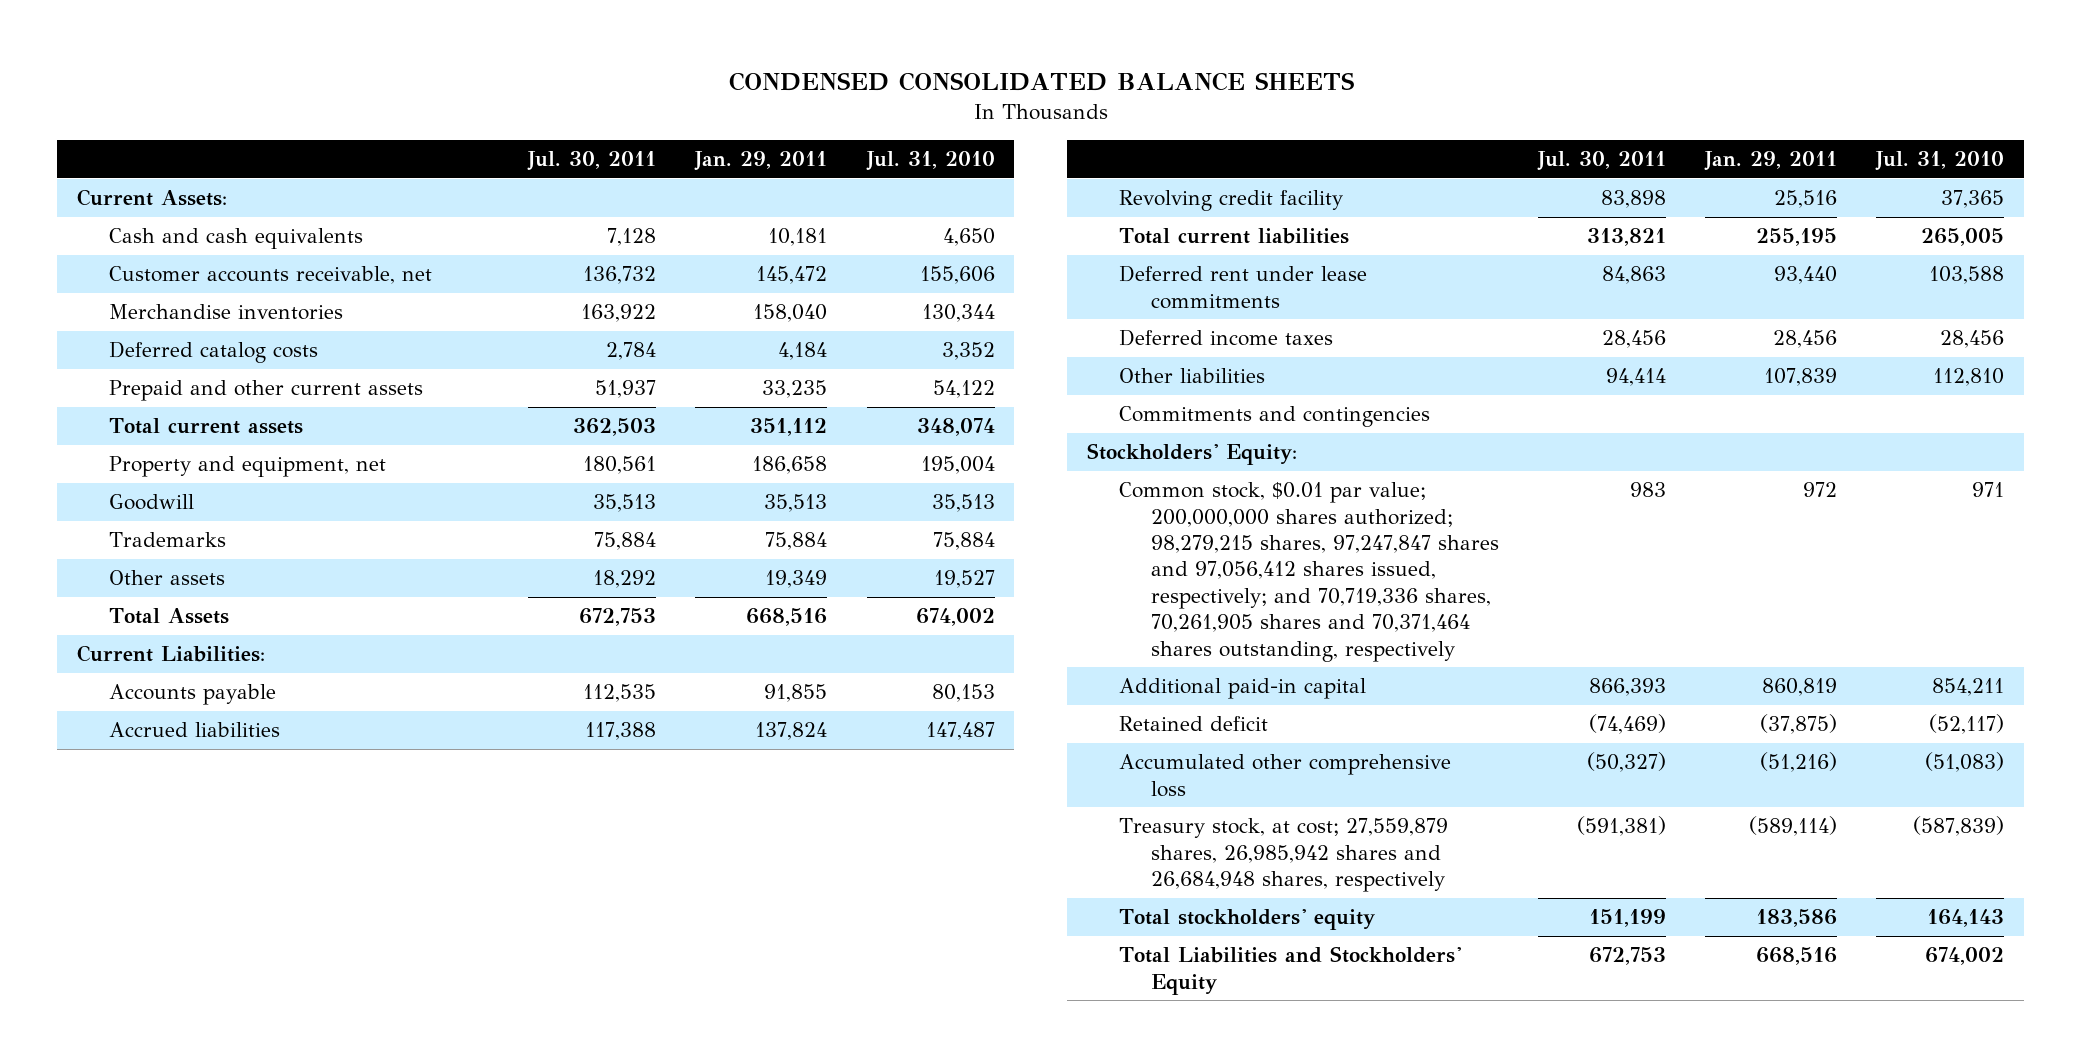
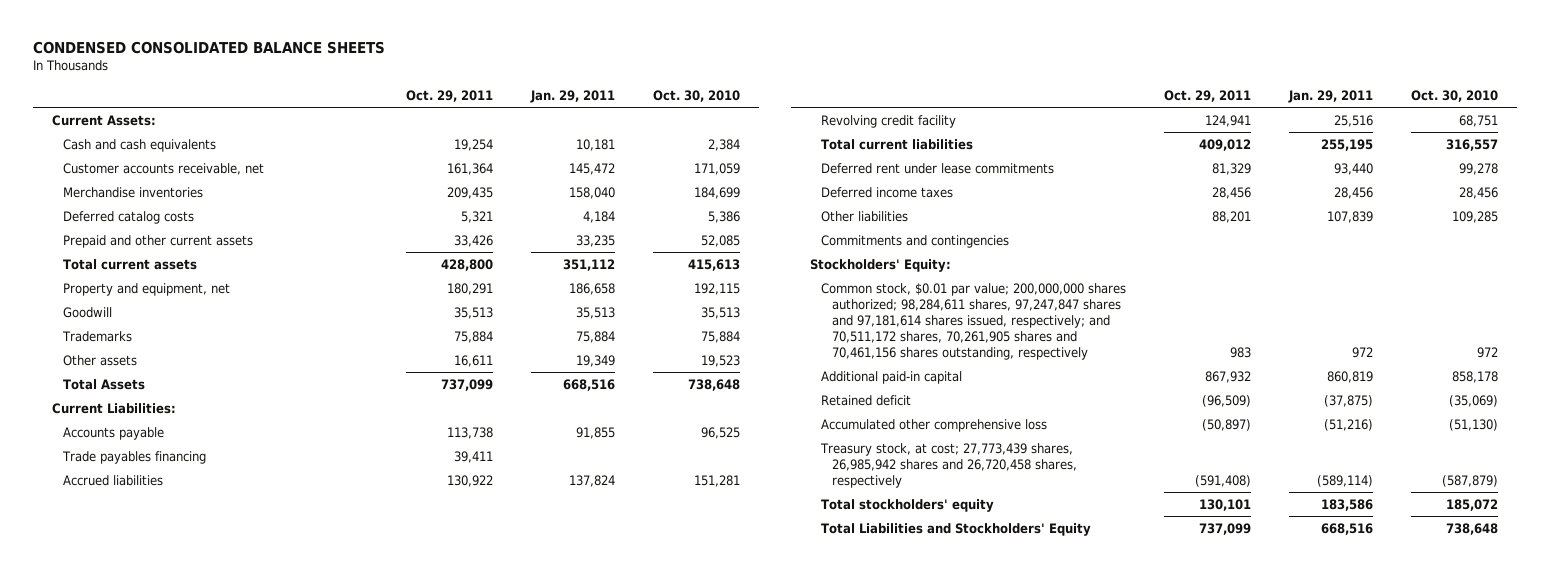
[527,151,657,172] Jul. 30, 2011 -> none
[865,151,995,172] Jul. 31, 2010 -> none
none -> [405,89,493,102] Oct. 29, 2011
none -> [653,89,741,102] Oct. 30, 2010
none -> [61,450,206,464] Trade payables financing
[1118,482,1500,662] Common stock, $0.01 par value; 200,000,000 shares authorized; 98,279,215 shares, 97,247,847 shares and 97,056,412 shares issued, respectively; and 70,719,336 shares, 70,261,905 shares and 70,371,464 shares outstanding, respectively -> [821,282,1127,360] Common stock, $0.01 par value; 200,000,000 shares authorized; 98,284,611 shares, 97,247,847 shares and 97,181,614 shares issued, respectively; and 70,511,172 shares, 70,261,905 shares and 70,461,156 shares outstanding, respectively
[1118,818,1448,893] Treasury stock, at cost; 27,559,879 shares, 26,985,942 shares and 26,684,948 shares, respectively -> [820,442,1077,488] Treasury stock, at cost; 27,773,439 shares, 26,985,942 shares and 26,720,458 shares, respectively

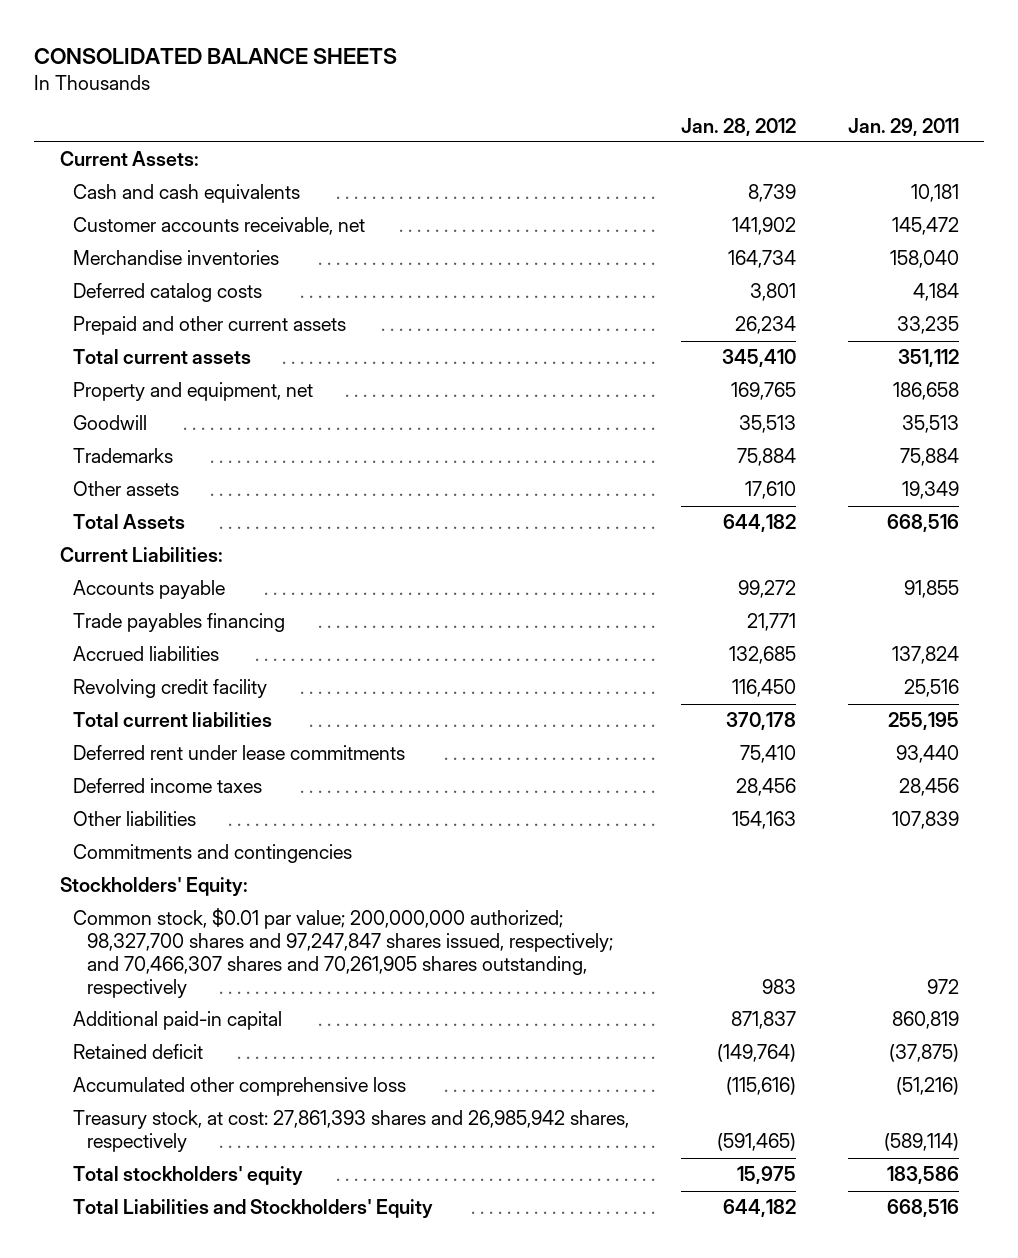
[32,40,385,54] CONDENSED CONSOLIDATED BALANCE SHEETS -> [33,47,397,64] CONSOLIDATED BALANCE SHEETS
[405,89,493,102] Oct. 29, 2011 -> none
[653,89,741,102] Oct. 30, 2010 -> none
none -> [681,117,797,136] Jan. 28, 2012
[821,282,1127,360] Common stock, $0.01 par value; 200,000,000 shares authorized; 98,284,611 shares, 97,247,847 shares and 97,181,614 shares issued, respectively; and 70,511,172 shares, 70,261,905 shares and 70,461,156 shares outstanding, respectively -> [73,908,614,999] Common stock, $0.01 par value; 200,000,000 authorized; 98,327,700 shares and 97,247,847 shares issued, respectively; and 70,466,307 shares and 70,261,905 shares outstanding, respectively
[820,442,1077,488] Treasury stock, at cost; 27,773,439 shares, 26,985,942 shares and 26,720,458 shares, respectively -> [73,1110,630,1153] Treasury stock, at cost: 27,861,393 shares and 26,985,942 shares, respectively

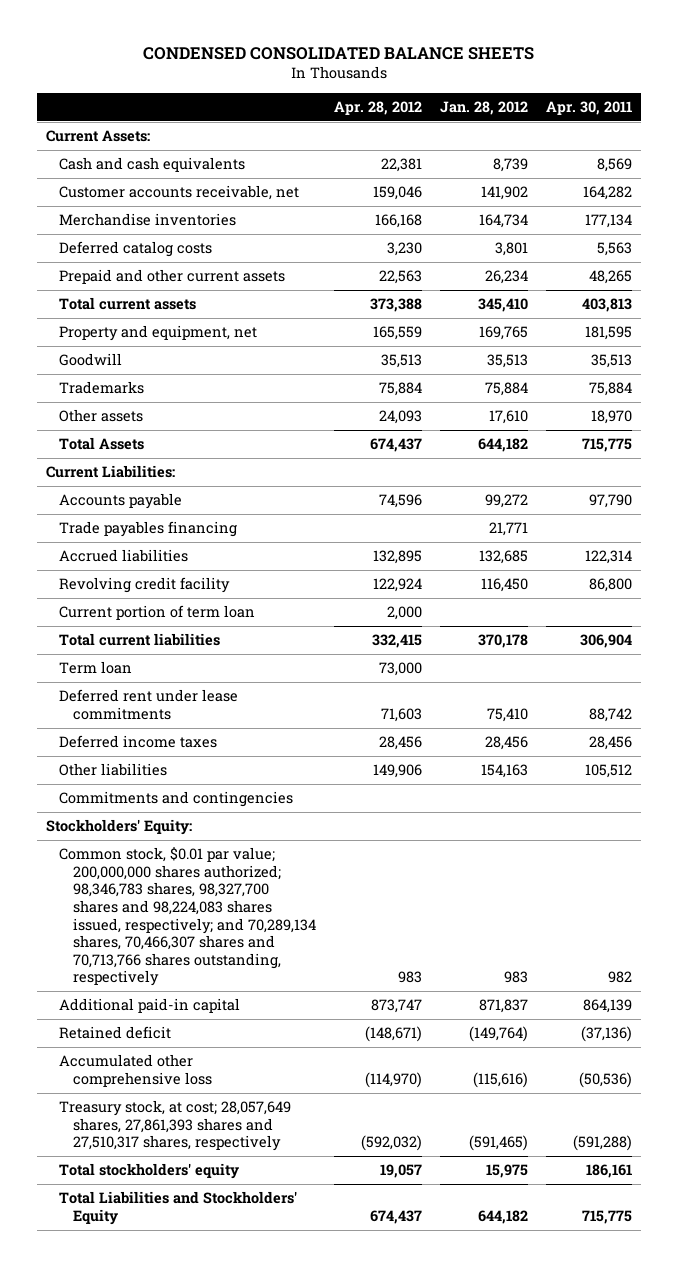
[33,47,397,64] CONSOLIDATED BALANCE SHEETS -> [143,47,535,61] CONDENSED CONSOLIDATED BALANCE SHEETS
[847,117,959,136] Jan. 29, 2011 -> none
none -> [334,100,423,115] Apr. 28, 2012
none -> [546,100,633,115] Apr. 30, 2011
none -> [59,605,256,621] Current portion of term loan
none -> [59,661,133,675] Term loan
[73,908,614,999] Common stock, $0.01 par value; 200,000,000 authorized; 98,327,700 shares and 97,247,847 shares issued, respectively; and 70,466,307 shares and 70,261,905 shares outstanding, respectively -> [59,847,317,987] Common stock, $0.01 par value; 200,000,000 shares authorized; 98,346,783 shares, 98,327,700 shares and 98,224,083 shares issued, respectively; and 70,289,134 shares, 70,466,307 shares and 70,713,766 shares outstanding, respectively
[73,1110,630,1153] Treasury stock, at cost: 27,861,393 shares and 26,985,942 shares, respectively -> [59,1100,292,1152] Treasury stock, at cost; 28,057,649 shares, 27,861,393 shares and 27,510,317 shares, respectively

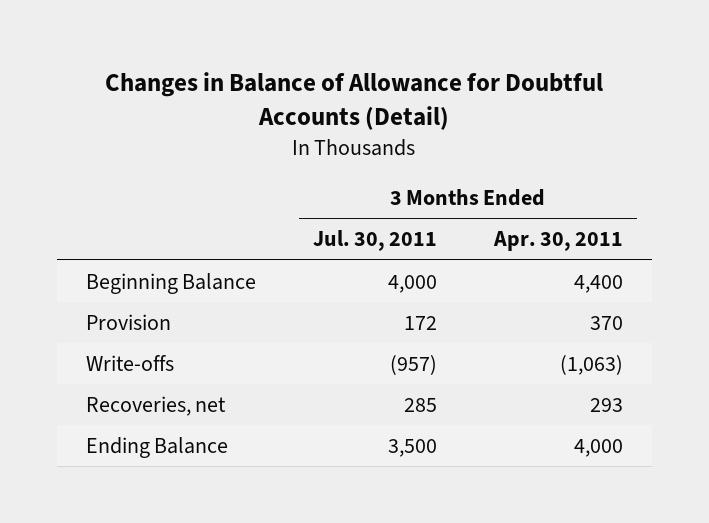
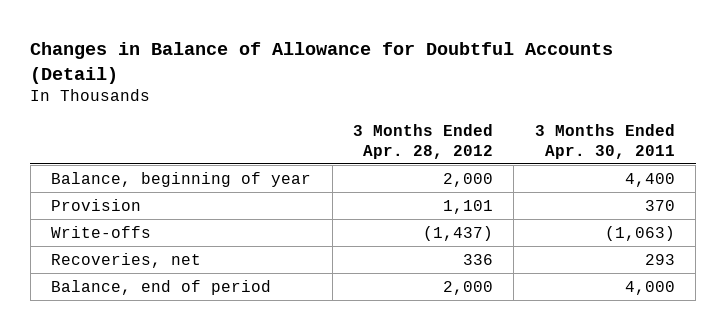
[312,230,437,252] Jul. 30, 2011 -> none
none -> [353,123,494,159] 3 Months Ended Apr. 28, 2012
[85,272,256,294] Beginning Balance -> [51,171,312,187] Balance, beginning of year
[85,436,228,458] Ending Balance -> [51,279,272,295] Balance, end of period

